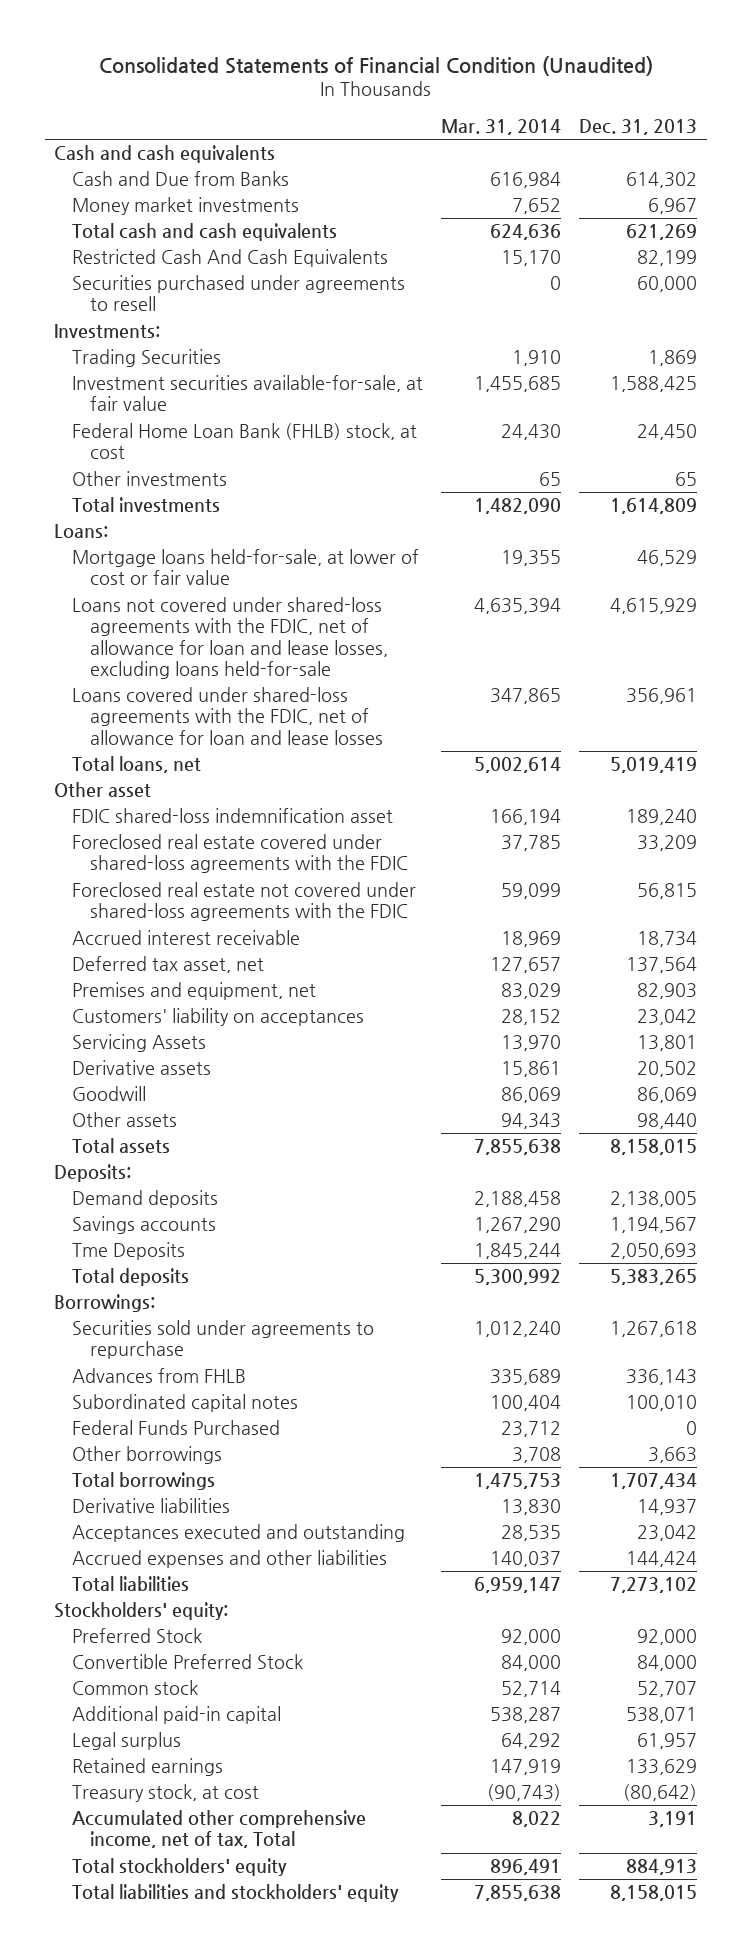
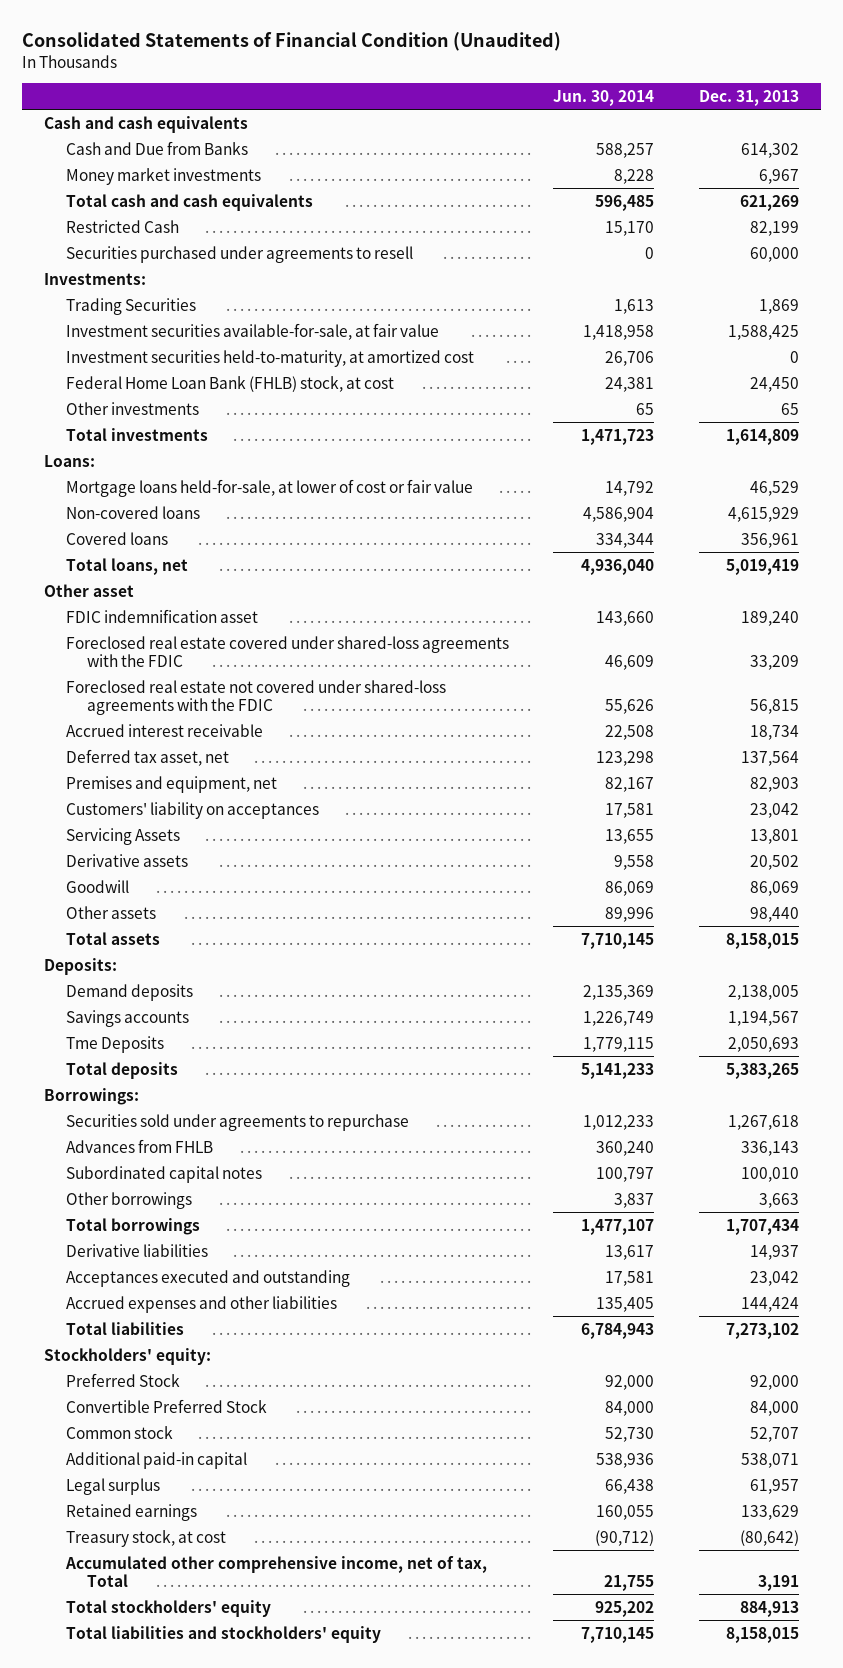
[441,119,562,136] Mar. 31, 2014 -> none
none -> [553,90,655,107] Jun. 30, 2014
[72,249,389,268] Restricted Cash And Cash Equivalents -> [65,219,179,233] Restricted Cash
none -> [65,349,474,367] Investment securities held-to-maturity, at amortized cost
[72,597,389,679] Loans not covered under shared-loss agreements with the FDIC, net of allowance for loan and lease losses, excluding loans held-for-sale -> [65,505,200,519] Non-covered loans
[72,687,384,745] Loans covered under shared-loss agreements with the FDIC, net of allowance for loan and lease losses -> [65,531,168,545] Covered loans
[72,808,394,824] FDIC shared-loss indemnification asset -> [65,608,258,623] FDIC indemnification asset
[72,1420,281,1436] Federal Funds Purchased -> none

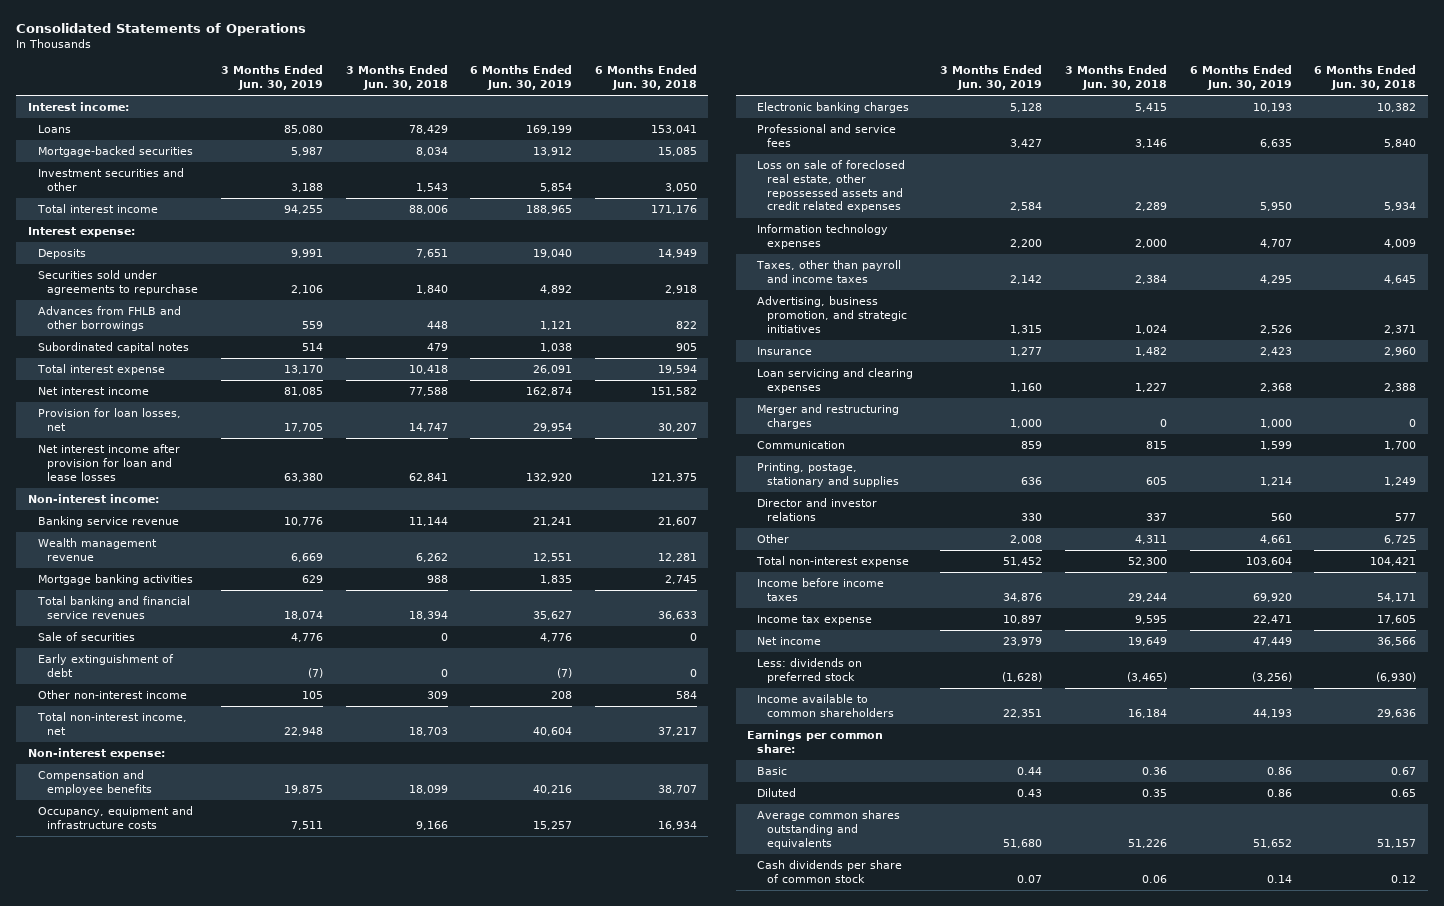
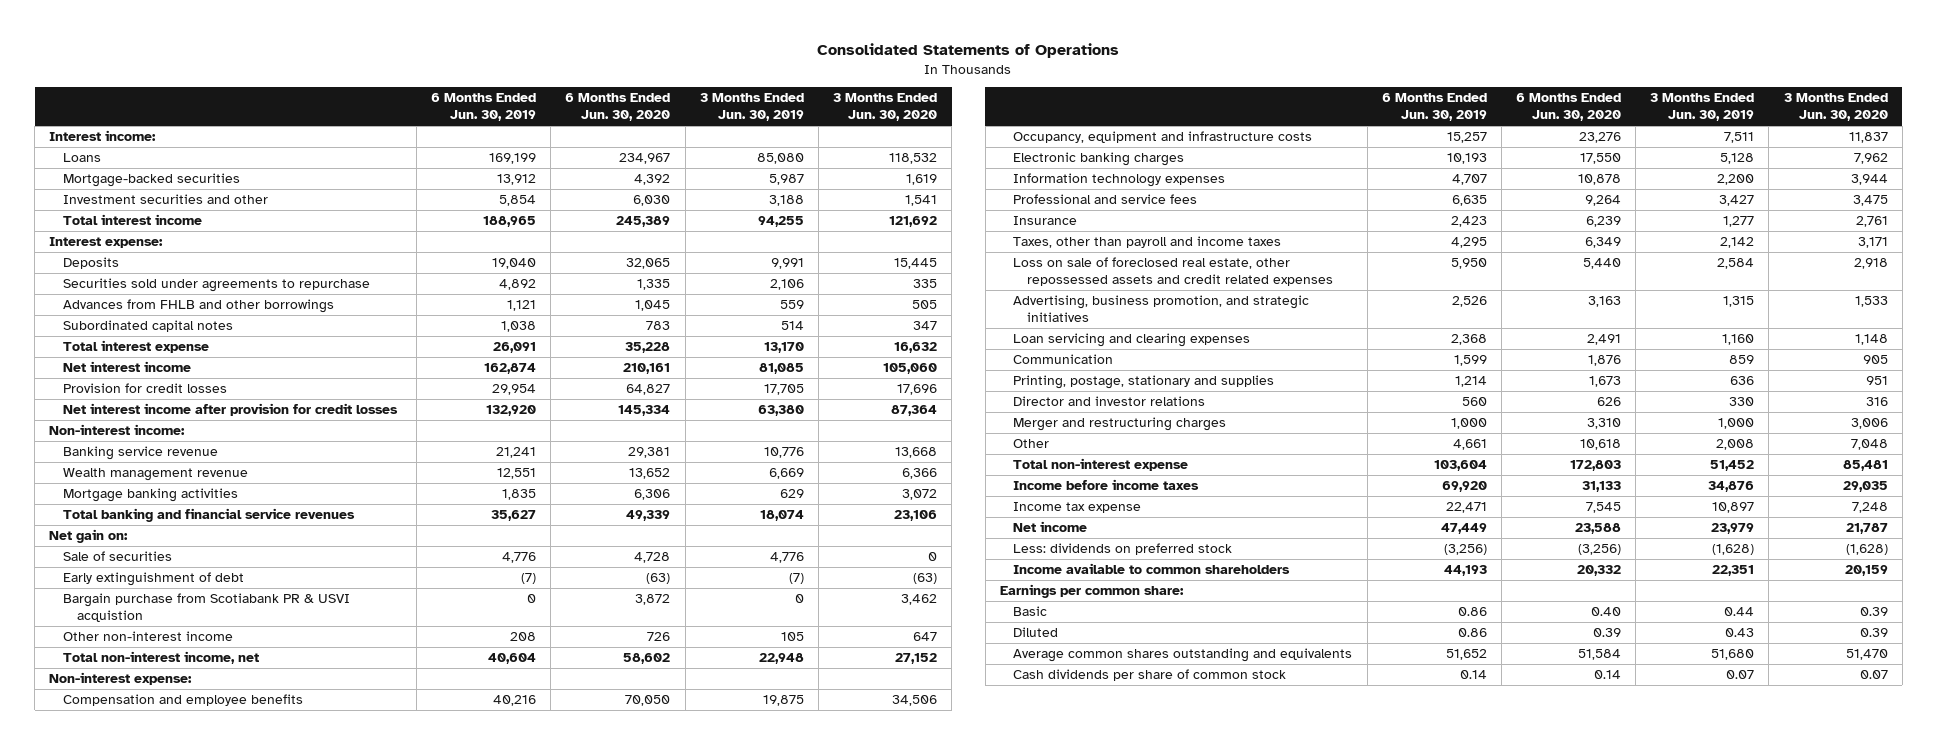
[345,65,448,91] 3 Months Ended Jun. 30, 2018 -> none
[594,65,697,91] 6 Months Ended Jun. 30, 2018 -> none
none -> [565,93,671,122] 6 Months Ended Jun. 30, 2020
none -> [833,93,938,122] 3 Months Ended Jun. 30, 2020
[37,408,181,431] Provision for loan losses, net -> [62,383,227,394] Provision for credit losses
[37,444,180,481] Net interest income after provision for loan and lease losses -> [62,403,398,417] Net interest income after provision for credit losses
none -> [49,529,129,544] Net gain on:
none -> [62,593,350,623] Bargain purchase from Scotiabank PR & USVI acquistion
[756,124,896,147] Professional and service fees -> [1013,194,1198,205] Professional and service fees
[756,347,812,356] Insurance -> [1013,216,1078,226] Insurance
[756,160,905,213] Loss on sale of foreclosed real estate, other repossessed assets and credit related expenses -> [1013,257,1334,287] Loss on sale of foreclosed real estate, other repossessed assets and credit related expenses
[756,404,899,429] Merger and restructuring charges -> [1013,417,1227,432] Merger and restructuring charges

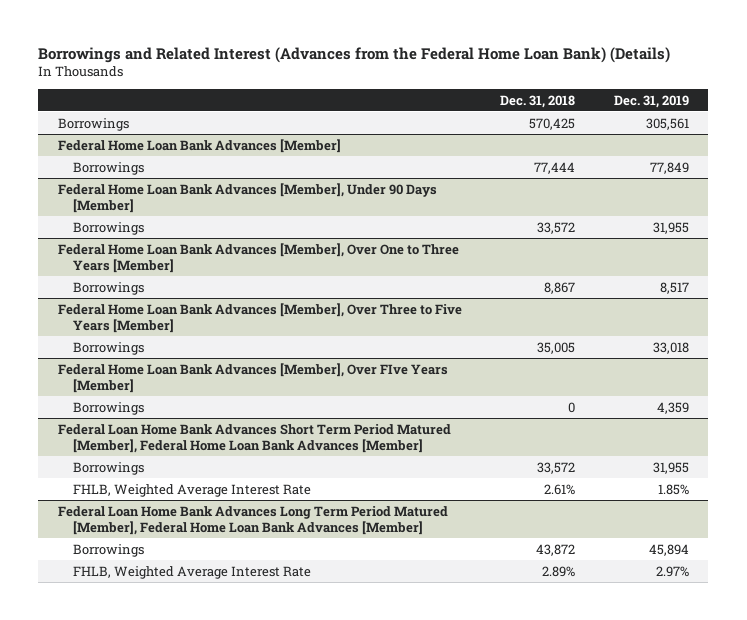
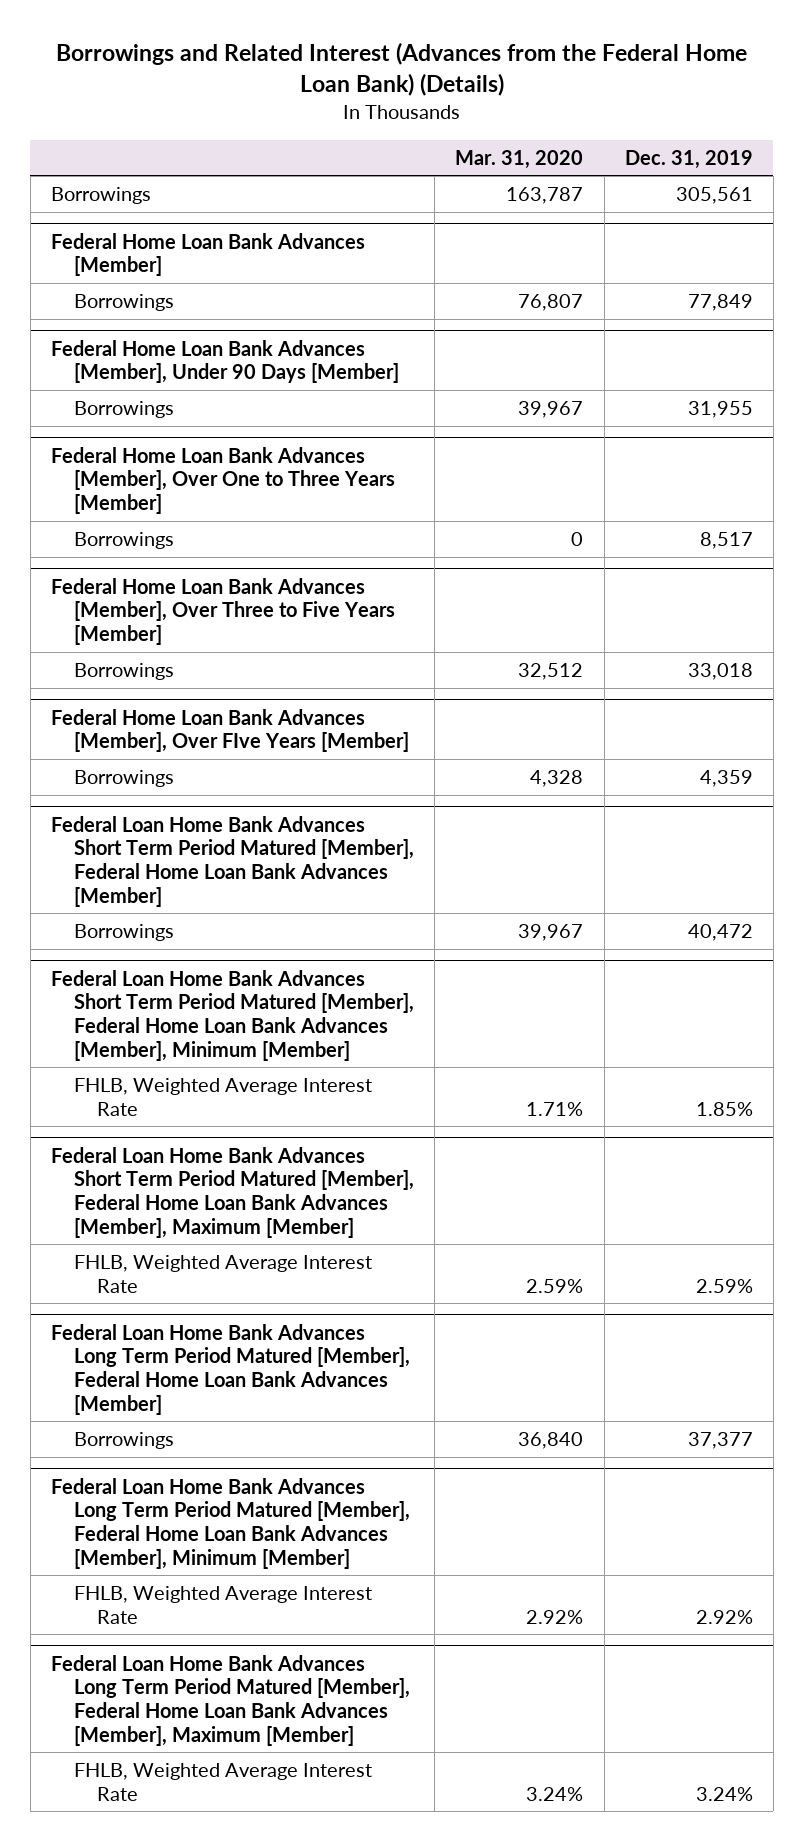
[500,94,576,108] Dec. 31, 2018 -> none
none -> [455,149,584,169] Mar. 31, 2020
[653,461,690,474] 31,955 -> [687,924,753,942] 40,472
none -> [50,969,415,1061] Federal Loan Home Bank Advances Short Term Period Matured [Member], Federal Home Loan Bank Advances [Member], Minimum [Member]
none -> [50,1146,415,1238] Federal Loan Home Bank Advances Short Term Period Matured [Member], Federal Home Loan Bank Advances [Member], Maximum [Member]
none -> [74,1255,373,1293] FHLB, Weighted Average Interest Rate
[649,543,690,556] 45,894 -> [687,1432,753,1450] 37,377
none -> [50,1477,411,1569] Federal Loan Home Bank Advances Long Term Period Matured [Member], Federal Home Loan Bank Advances [Member], Minimum [Member]
[656,565,690,577] 2.97% -> [695,1609,753,1624] 2.92%
none -> [50,1654,411,1746] Federal Loan Home Bank Advances Long Term Period Matured [Member], Federal Home Loan Bank Advances [Member], Maximum [Member]
none -> [74,1763,373,1801] FHLB, Weighted Average Interest Rate

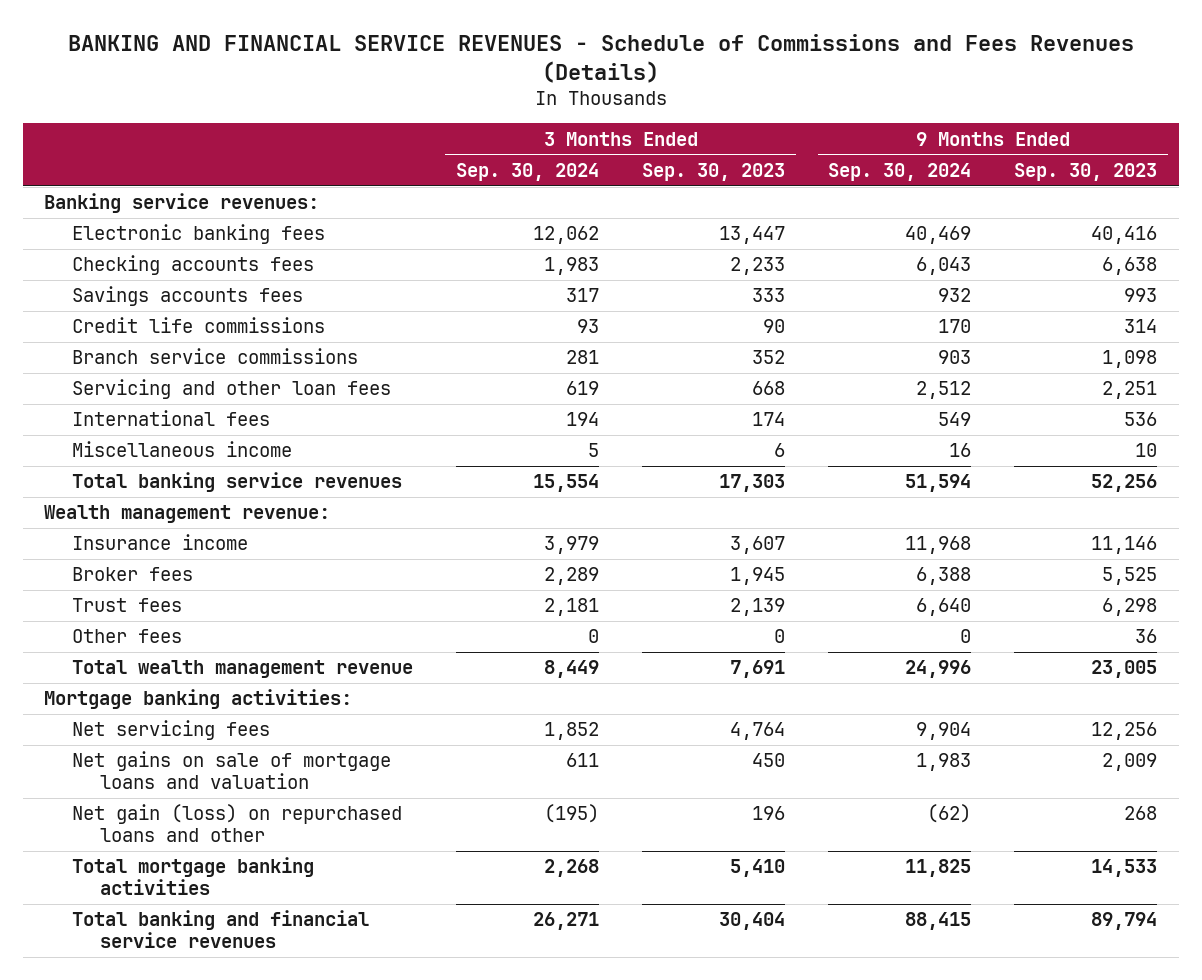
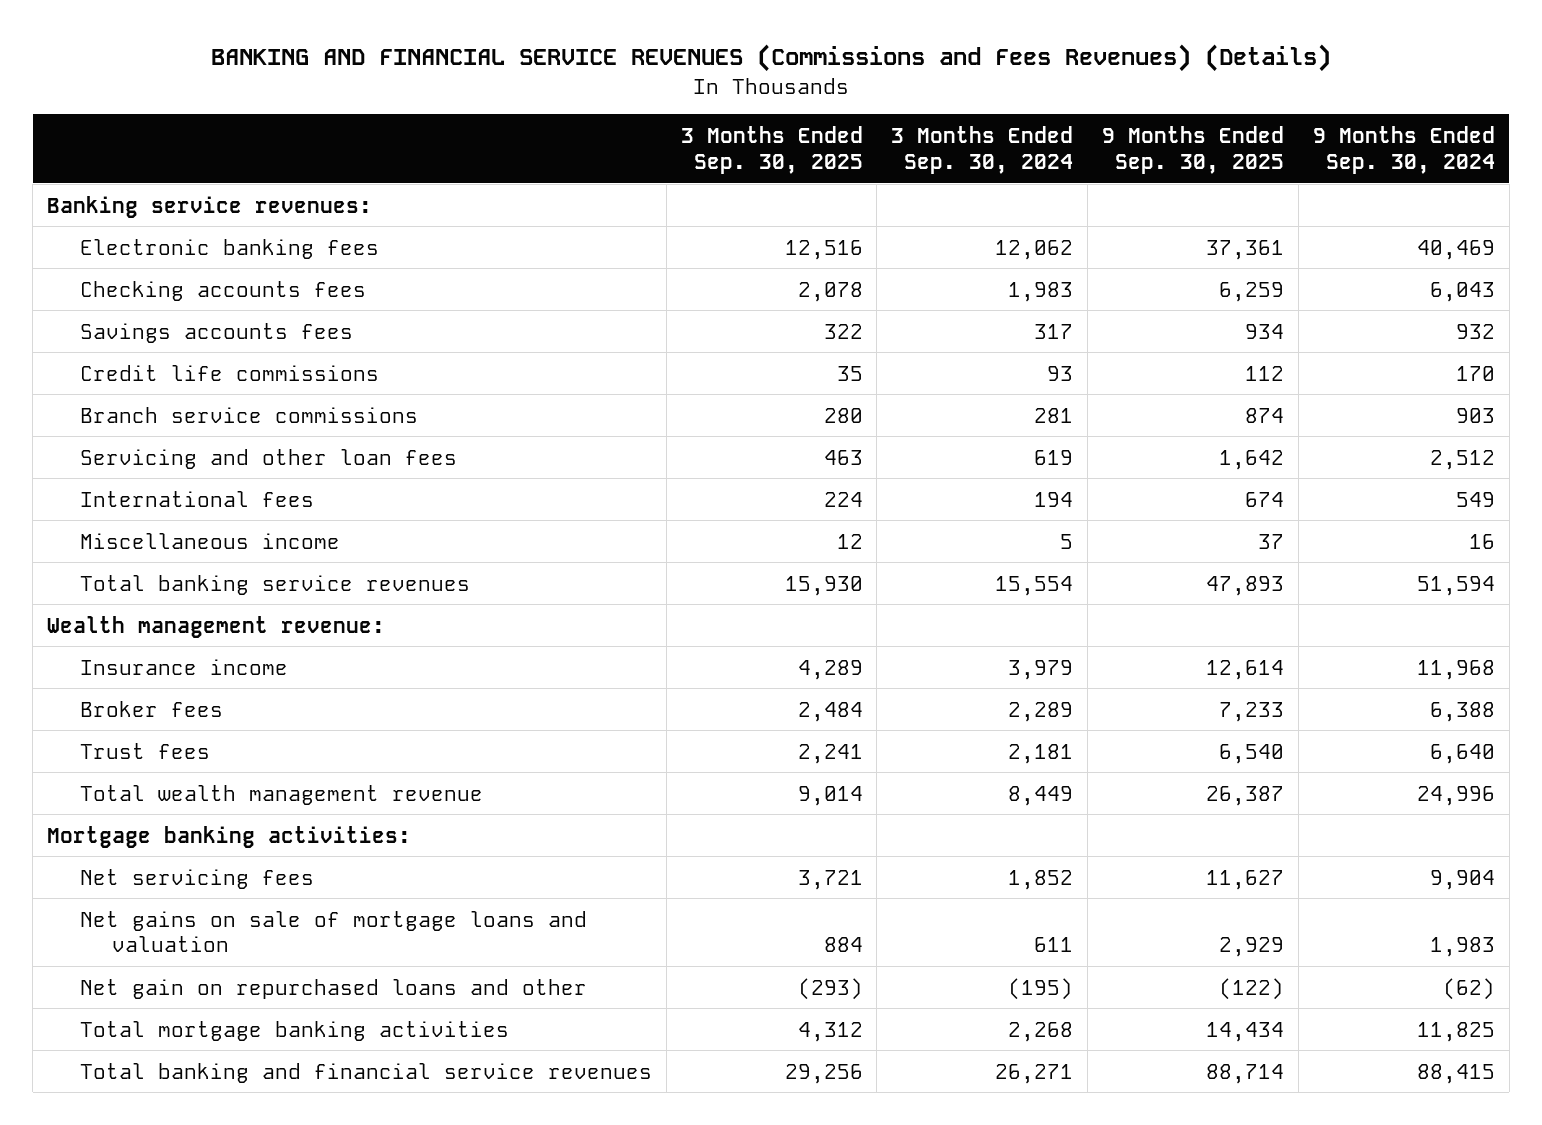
[67,34,1134,84] BANKING AND FINANCIAL SERVICE REVENUES - Schedule of Commissions and Fees Revenues (Details) -> [211,44,1332,73] BANKING AND FINANCIAL SERVICE REVENUES (Commissions and Fees Revenues) (Details)
[642,162,786,181] Sep. 30, 2023 -> none
[1014,162,1158,181] Sep. 30, 2023 -> none
none -> [680,126,863,174] 3 Months Ended Sep. 30, 2025
none -> [1102,126,1285,174] 9 Months Ended Sep. 30, 2025
[71,629,182,644] Other fees -> none
[71,804,402,842] Net gain (loss) on repurchased loans and other -> [79,978,587,999] Net gain on repurchased loans and other

